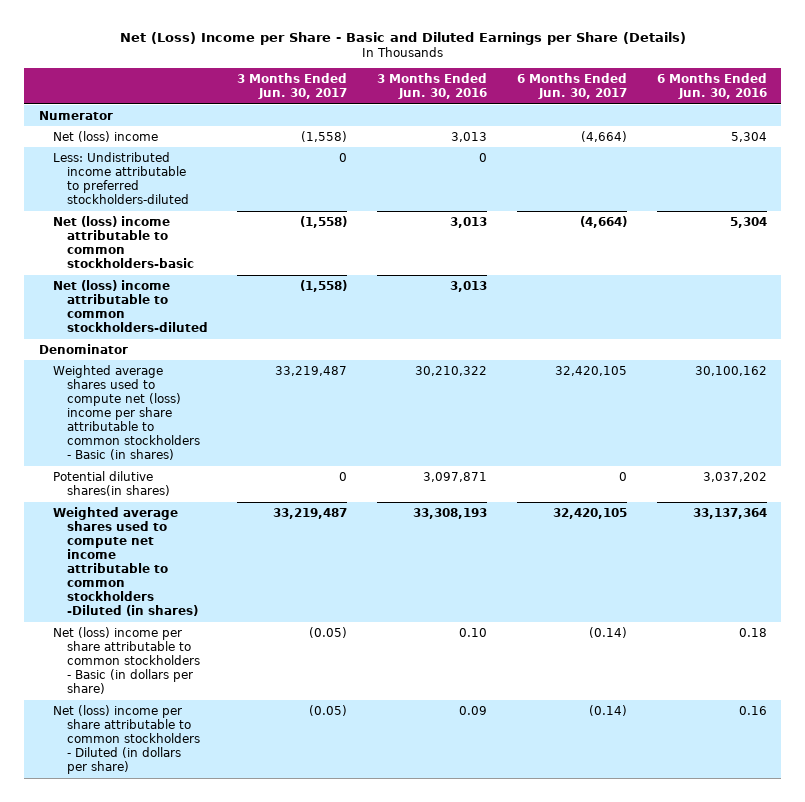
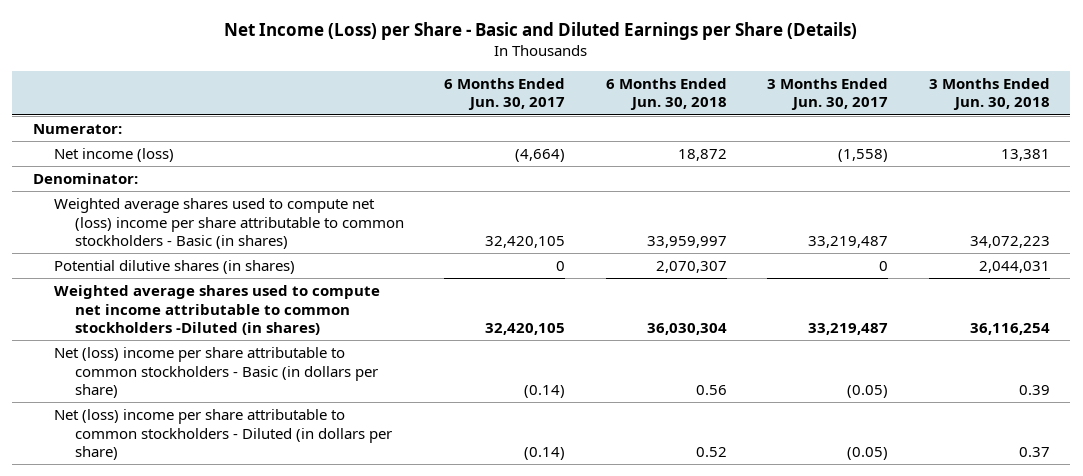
[119,31,686,45] Net (Loss) Income per Share - Basic and Diluted Earnings per Share (Details) -> [224,21,858,40] Net Income (Loss) per Share - Basic and Diluted Earnings per Share (Details)
[377,73,488,100] 3 Months Ended Jun. 30, 2016 -> none
[656,73,767,100] 6 Months Ended Jun. 30, 2016 -> none
none -> [605,77,727,111] 6 Months Ended Jun. 30, 2018
none -> [928,77,1050,111] 3 Months Ended Jun. 30, 2018
[52,130,158,142] Net (loss) income -> none
[52,151,189,204] Less: Undistributed income attributable to preferred stockholders-diluted -> none
[52,279,208,332] Net (loss) income attributable to common stockholders-diluted -> none
[38,110,113,120] Numerator -> [32,124,122,135] Numerator:
[52,215,194,268] Net (loss) income attributable to common stockholders-basic -> [53,148,174,163] Net income (loss)
[38,343,128,354] Denominator -> [32,173,138,185] Denominator:
[52,470,170,496] Potential dilutive shares(in shares) -> [53,260,295,275] Potential dilutive shares (in shares)

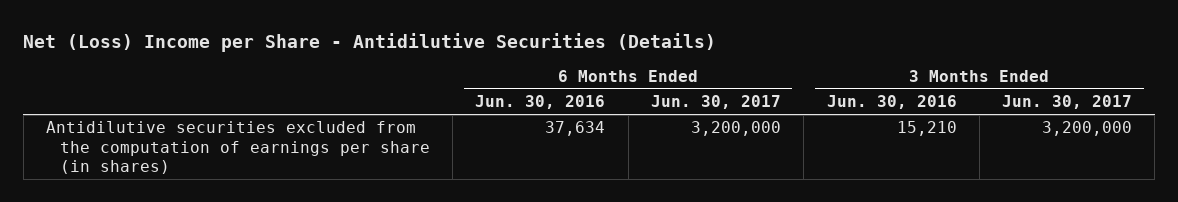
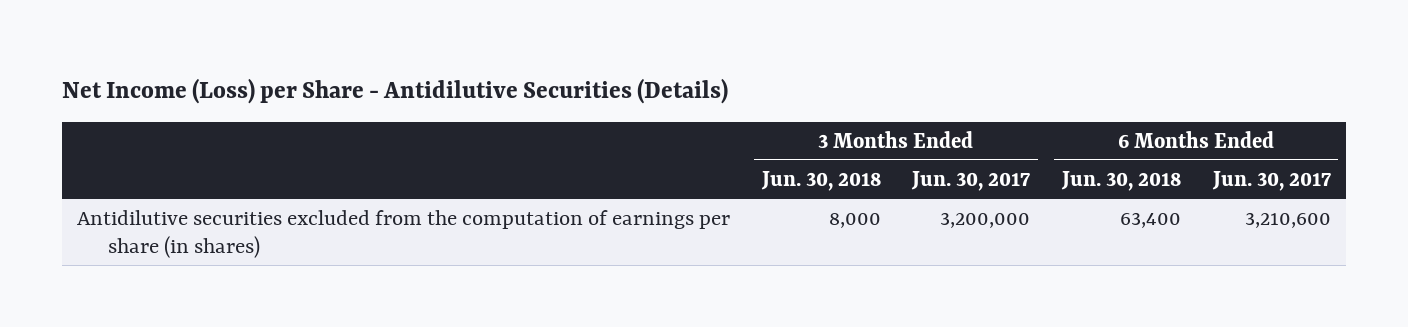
[23,32,717,52] Net (Loss) Income per Share - Antidilutive Securities (Details) -> [61,78,728,105] Net Income (Loss) per Share - Antidilutive Securities (Details)
[475,95,606,110] Jun. 30, 2016 -> none
[826,95,957,110] Jun. 30, 2016 -> none
none -> [760,170,881,191] Jun. 30, 2018
none -> [1060,170,1181,191] Jun. 30, 2018
[690,121,781,137] 3,200,000 -> [1244,211,1331,228] 3,210,600

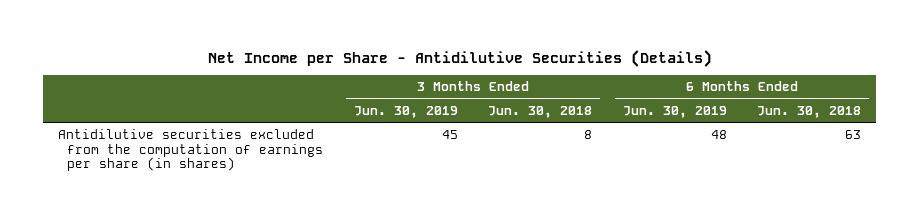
[61,78,728,105] Net Income (Loss) per Share - Antidilutive Securities (Details) -> [207,49,712,67] Net Income per Share - Antidilutive Securities (Details)
[911,170,1031,191] Jun. 30, 2017 -> none
[1211,170,1331,191] Jun. 30, 2017 -> none
none -> [353,105,458,118] Jun. 30, 2019
none -> [622,105,727,118] Jun. 30, 2019
[828,212,881,228] 8,000 -> [584,130,593,140] 8
[1119,211,1181,228] 63,400 -> [845,130,862,140] 63

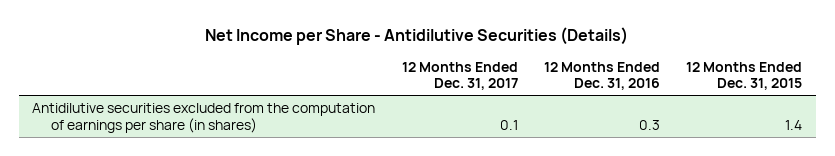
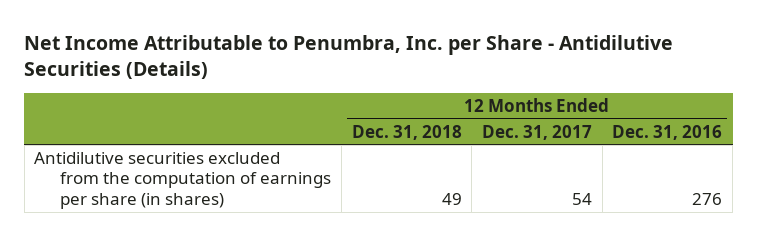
[205,26,629,45] Net Income per Share - Antidilutive Securities (Details) -> [24,35,674,80] Net Income Attributable to Penumbra, Inc. per Share - Antidilutive Securities (Details)
[686,61,803,91] 12 Months Ended Dec. 31, 2015 -> none
none -> [351,124,462,140] Dec. 31, 2018
[499,119,518,130] 0.1 -> [572,192,593,205] 54
[638,119,660,130] 0.3 -> [692,192,723,205] 276

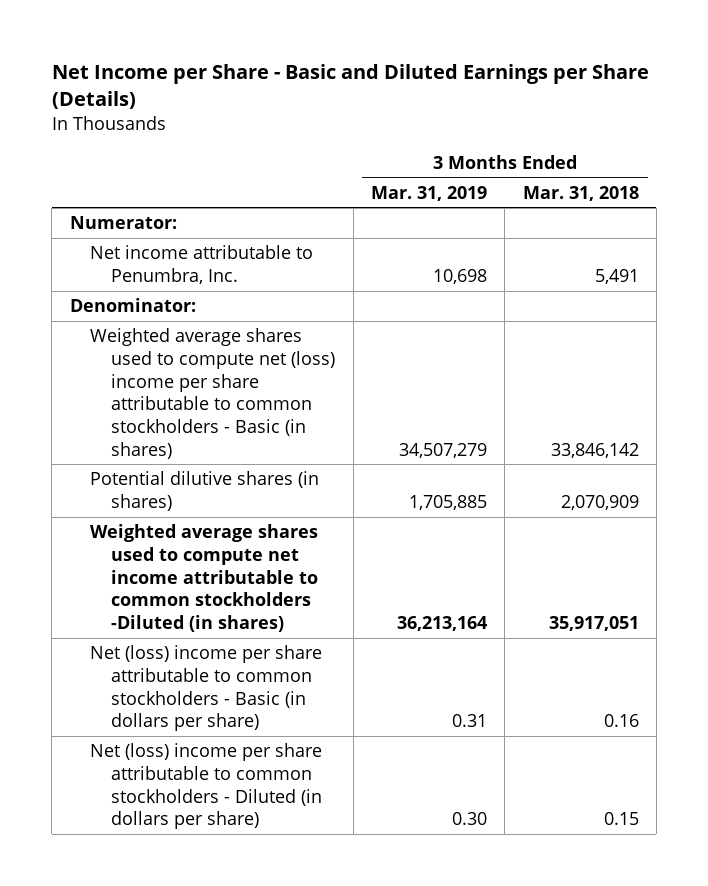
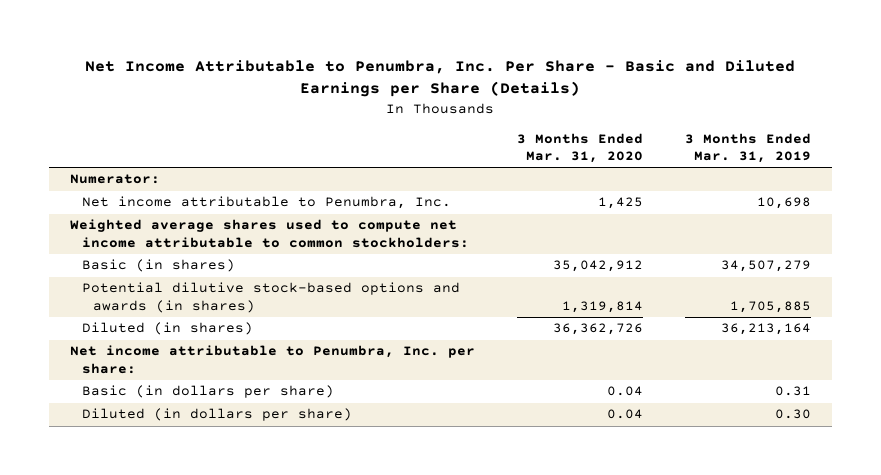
[51,64,649,110] Net Income per Share - Basic and Diluted Earnings per Share (Details) -> [85,60,796,98] Net Income Attributable to Penumbra, Inc. Per Share - Basic and Diluted Earnings per Share (Details)
[522,185,639,201] Mar. 31, 2018 -> none
none -> [516,132,643,164] 3 Months Ended Mar. 31, 2020
[69,298,196,313] Denominator: -> none
none -> [69,219,469,249] Weighted average shares used to compute net income attributable to common stockholders:
[90,328,336,459] Weighted average shares used to compute net (loss) income per share attributable to common stockholders - Basic (in shares) -> [81,259,235,273] Basic (in shares)
[90,471,320,511] Potential dilutive shares (in shares) -> [81,282,460,314] Potential dilutive stock-based options and awards (in shares)
[90,524,319,633] Weighted average shares used to compute net income attributable to common stockholders -Diluted (in shares) -> [81,322,253,336] Diluted (in shares)
none -> [69,345,475,375] Net income attributable to Penumbra, Inc. per share:
[90,645,323,732] Net (loss) income per share attributable to common stockholders - Basic (in dollars per share) -> [81,385,334,399] Basic (in dollars per share)
[90,743,323,830] Net (loss) income per share attributable to common stockholders - Diluted (in dollars per share) -> [81,408,352,422] Diluted (in dollars per share)

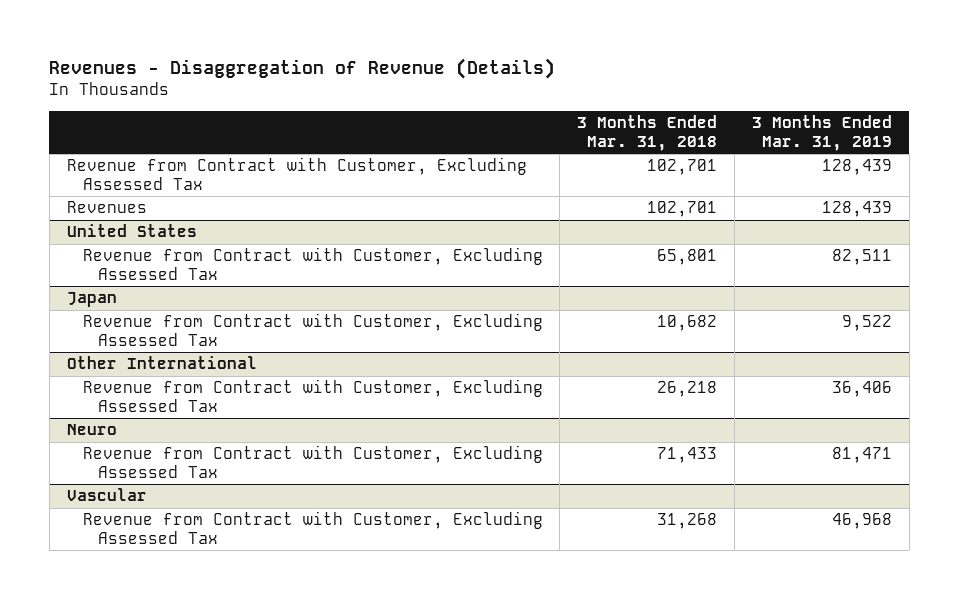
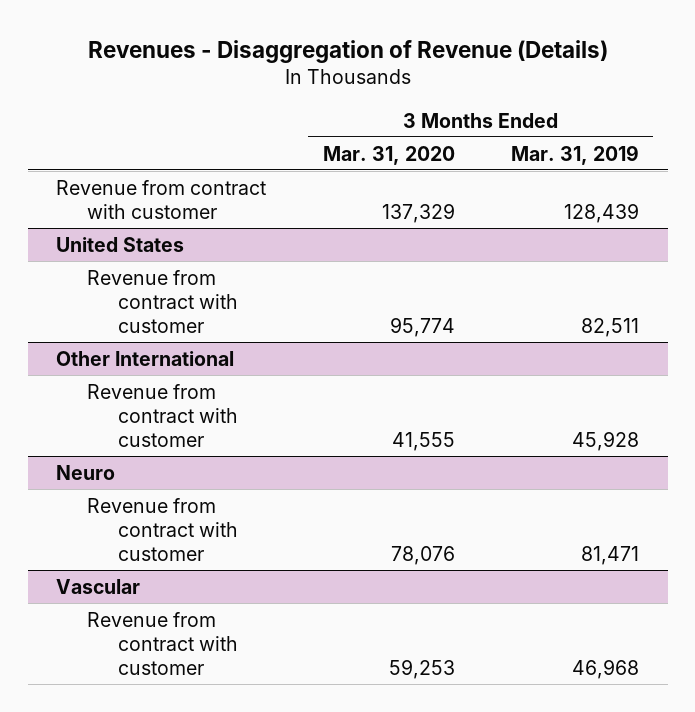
[577,115,718,151] 3 Months Ended Mar. 31, 2018 -> none
none -> [322,145,455,165] Mar. 31, 2020
[66,201,147,214] Revenues -> none
[66,157,527,190] Revenue from Contract with Customer, Excluding Assessed Tax -> [55,179,266,219] Revenue from contract with customer
[66,292,117,308] Japan -> none
[82,313,543,346] Revenue from Contract with Customer, Excluding Assessed Tax -> none
[82,247,543,280] Revenue from Contract with Customer, Excluding Assessed Tax -> [86,269,238,333] Revenue from contract with customer
[82,379,543,412] Revenue from Contract with Customer, Excluding Assessed Tax -> [86,383,238,447] Revenue from contract with customer
[832,381,893,398] 36,406 -> [572,430,640,451] 45,928
[82,445,543,478] Revenue from Contract with Customer, Excluding Assessed Tax -> [86,497,238,561] Revenue from contract with customer
[82,511,543,544] Revenue from Contract with Customer, Excluding Assessed Tax -> [86,611,238,675] Revenue from contract with customer

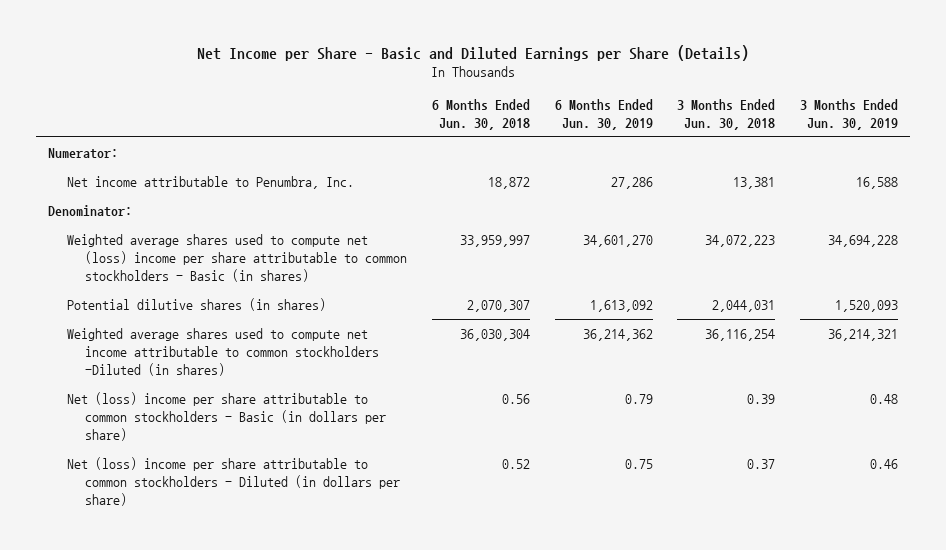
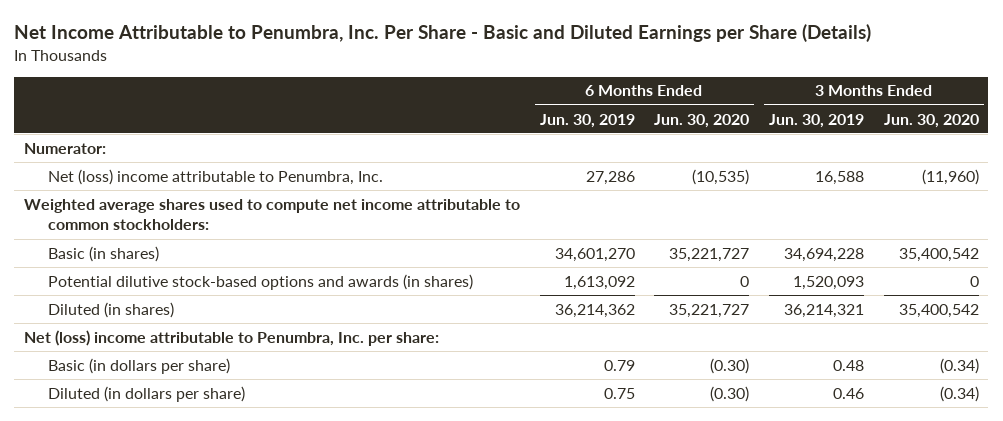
[197,44,750,61] Net Income per Share - Basic and Diluted Earnings per Share (Details) -> [14,23,872,42] Net Income Attributable to Penumbra, Inc. Per Share - Basic and Diluted Earnings per Share (Details)
[431,99,530,131] 6 Months Ended Jun. 30, 2018 -> none
[677,99,776,131] 3 Months Ended Jun. 30, 2018 -> none
none -> [654,113,750,128] Jun. 30, 2020
none -> [883,113,979,128] Jun. 30, 2020
[48,204,133,217] Denominator: -> none
[66,175,354,189] Net income attributable to Penumbra, Inc. -> [48,168,384,185] Net (loss) income attributable to Penumbra, Inc.
none -> [23,198,520,231] Weighted average shares used to compute net income attributable to common stockholders:
[66,233,408,282] Weighted average shares used to compute net (loss) income per share attributable to common stockholders - Basic (in shares) -> [48,245,160,262] Basic (in shares)
[66,297,326,311] Potential dilutive shares (in shares) -> [48,273,474,290] Potential dilutive stock-based options and awards (in shares)
[66,327,380,376] Weighted average shares used to compute net income attributable to common stockholders -Diluted (in shares) -> [48,301,175,318] Diluted (in shares)
none -> [23,329,439,346] Net (loss) income attributable to Penumbra, Inc. per share:
[66,391,387,441] Net (loss) income per share attributable to common stockholders - Basic (in dollars per share) -> [48,357,231,374] Basic (in dollars per share)
[66,456,401,506] Net (loss) income per share attributable to common stockholders - Diluted (in dollars per share) -> [48,385,246,402] Diluted (in dollars per share)

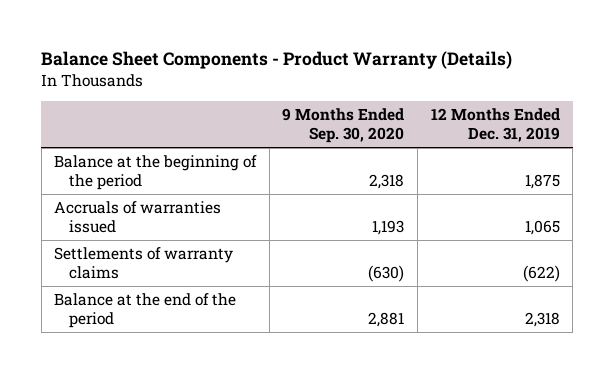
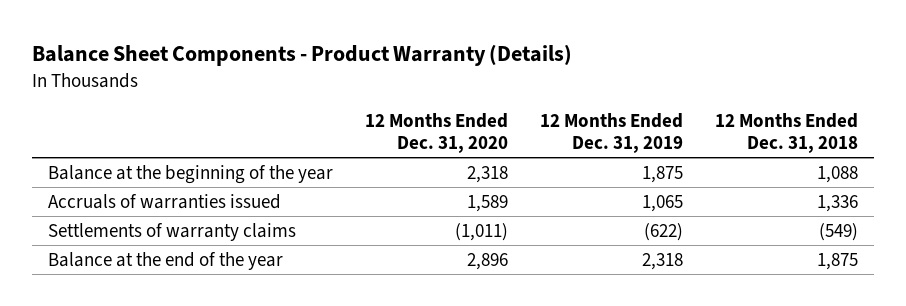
[282,108,405,144] 9 Months Ended Sep. 30, 2020 -> none
none -> [364,112,508,153] 12 Months Ended Dec. 31, 2020
none -> [714,112,858,153] 12 Months Ended Dec. 31, 2018
[54,155,258,191] Balance at the beginning of the period -> [47,164,333,184] Balance at the beginning of the year
[54,293,237,329] Balance at the end of the period -> [47,251,283,270] Balance at the end of the year

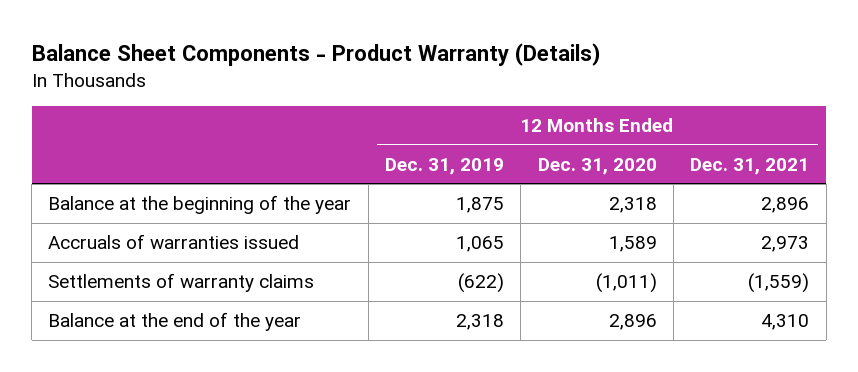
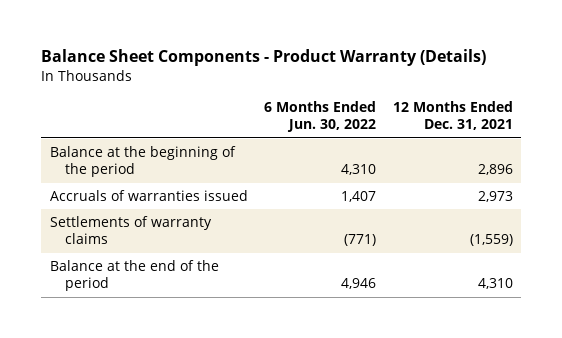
[385,157,505,175] Dec. 31, 2019 -> none
[537,157,657,175] Dec. 31, 2020 -> none
none -> [264,100,377,133] 6 Months Ended Jun. 30, 2022
[48,195,352,215] Balance at the beginning of the year -> [49,145,236,178] Balance at the beginning of the period
[48,312,302,332] Balance at the end of the year -> [49,259,219,292] Balance at the end of the period

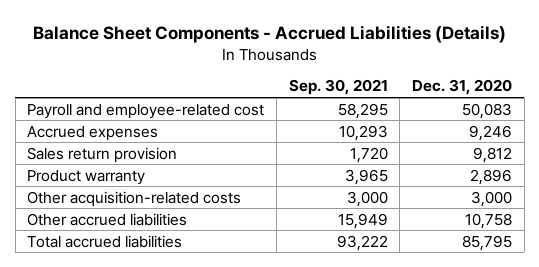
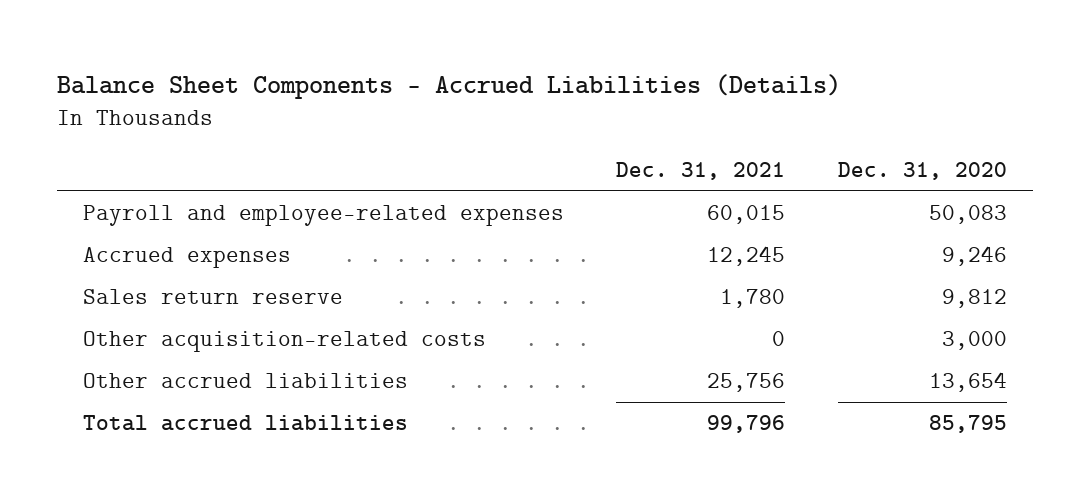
[288,79,388,96] Sep. 30, 2021 -> none
none -> [616,162,786,181] Dec. 31, 2021
[27,103,265,119] Payroll and employee-related cost -> [82,205,564,227] Payroll and employee-related expenses
[27,169,146,185] Product warranty -> none
[27,146,178,163] Sales return provision -> [82,289,343,305] Sales return reserve
[465,212,513,229] 10,758 -> [929,372,1008,393] 13,654

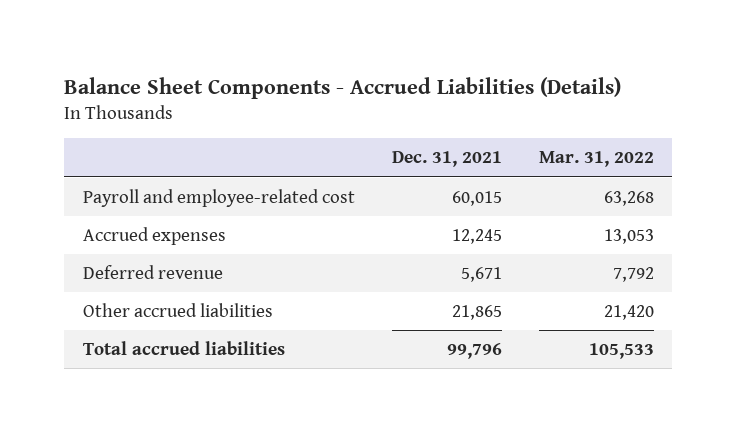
[838,162,1008,181] Dec. 31, 2020 -> none
none -> [538,151,654,168] Mar. 31, 2022
[82,205,564,227] Payroll and employee-related expenses -> [82,189,355,208] Payroll and employee-related cost
[82,289,343,305] Sales return reserve -> none
[82,331,486,353] Other acquisition-related costs -> none
none -> [82,265,223,280] Deferred revenue
[707,373,786,393] 25,756 -> [451,305,502,321] 21,865

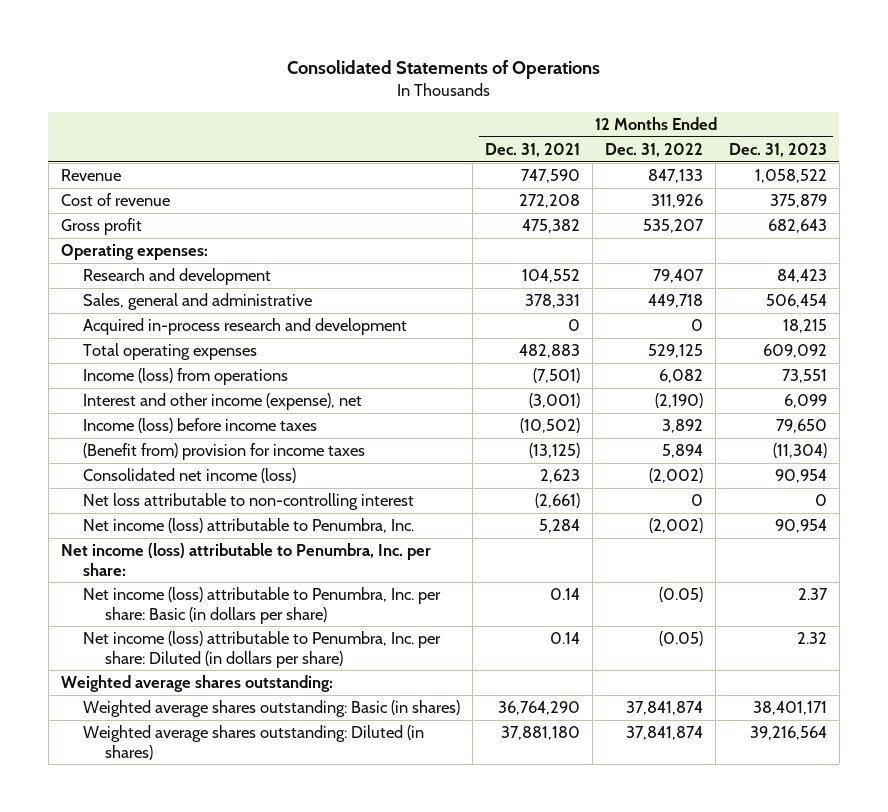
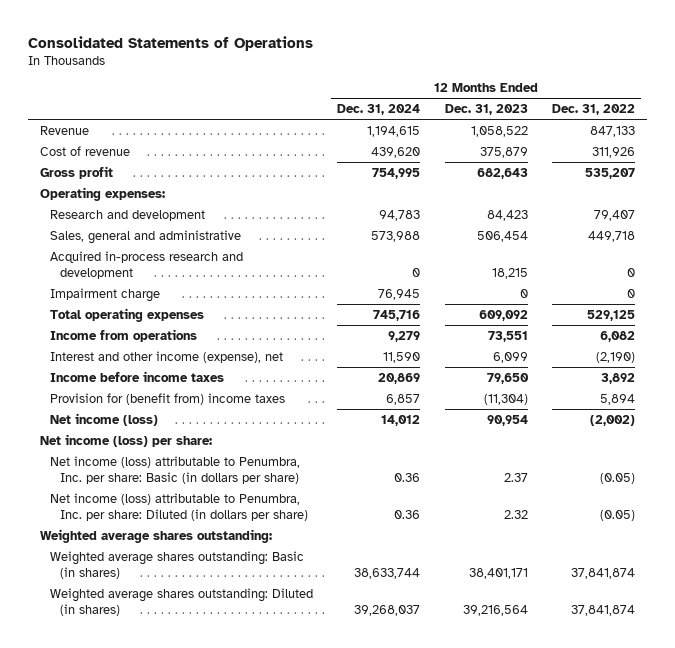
[485,142,581,157] Dec. 31, 2021 -> none
none -> [337,104,421,116] Dec. 31, 2024
none -> [49,287,160,302] Impairment charge
[83,368,289,386] Income (loss) from operations -> [49,328,197,342] Income from operations
[83,468,297,484] Consolidated net income (loss) -> none
[83,493,415,511] Net loss attributable to non-controlling interest -> none
[83,418,318,434] Income (loss) before income taxes -> [49,370,224,382] Income before income taxes
[83,443,366,461] (Benefit from) provision for income taxes -> [49,392,285,405] Provision for (benefit from) income taxes
[83,518,415,534] Net income (loss) attributable to Penumbra, Inc. -> [49,412,158,426] Net income (loss)
[61,543,432,576] Net income (loss) attributable to Penumbra, Inc. per share: -> [40,433,213,447] Net income (loss) per share:

